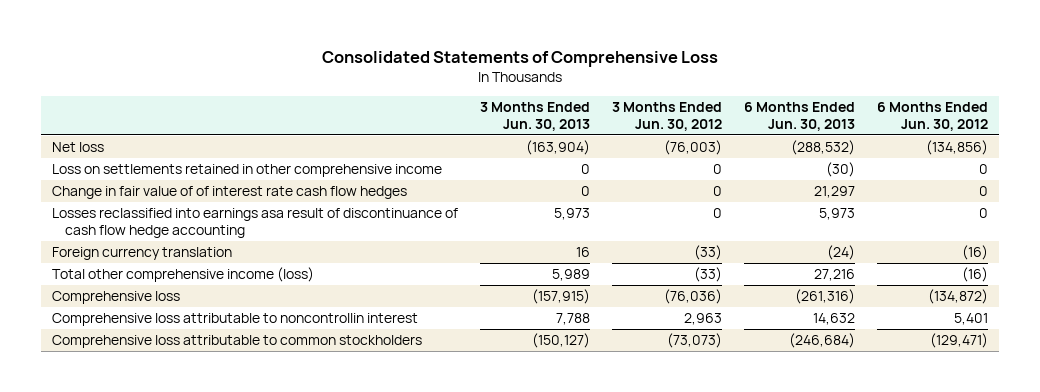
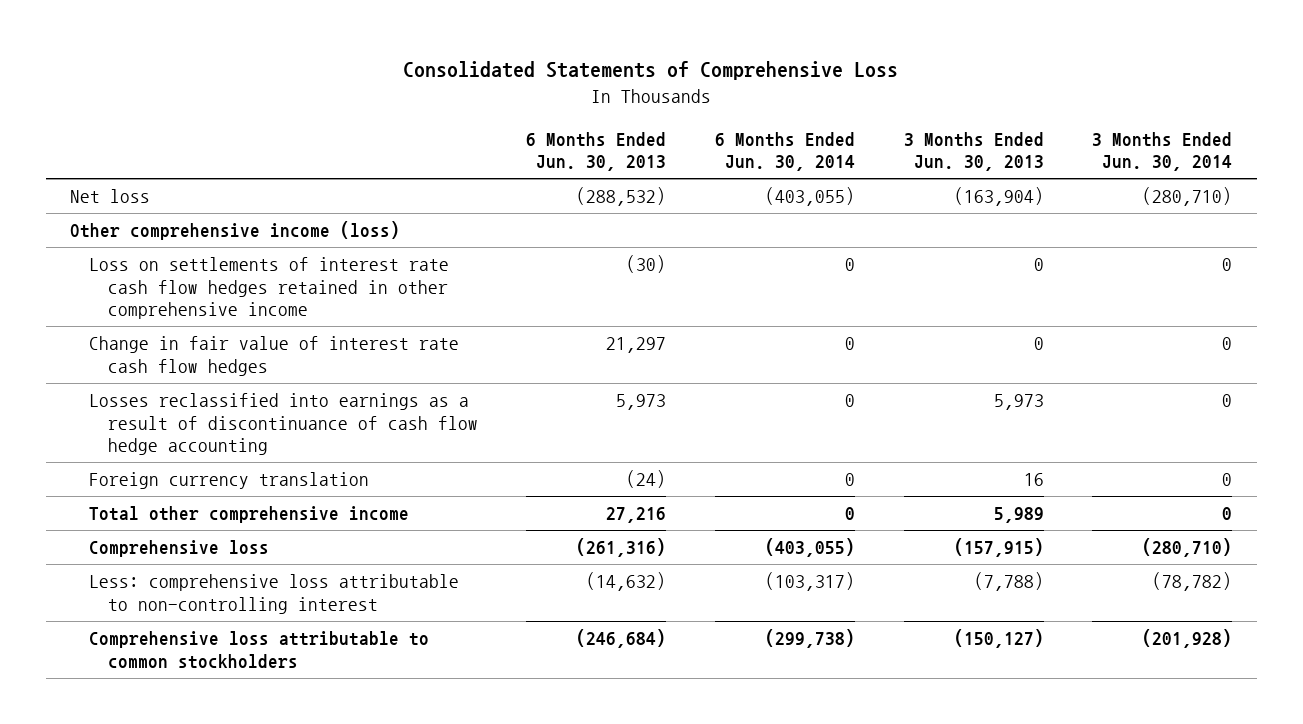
[612,102,723,131] 3 Months Ended Jun. 30, 2012 -> none
[877,102,989,131] 6 Months Ended Jun. 30, 2012 -> none
none -> [714,131,855,172] 6 Months Ended Jun. 30, 2014
none -> [1092,131,1233,172] 3 Months Ended Jun. 30, 2014
none -> [70,221,401,241] Other comprehensive income (loss)
[51,164,442,178] Loss on settlements retained in other comprehensive income -> [89,257,450,320] Loss on settlements of interest rate cash flow hedges retained in other comprehensive income
[51,186,407,200] Change in fair value of of interest rate cash flow hedges -> [89,336,460,376] Change in fair value of interest rate cash flow hedges
[51,208,458,238] Losses reclassified into earnings asa result of discontinuance of cash flow hedge accounting -> [89,393,478,456] Losses reclassified into earnings as a result of discontinuance of cash flow hedge accounting
[51,267,314,283] Total other comprehensive income (loss) -> [89,506,410,524] Total other comprehensive income
[51,313,418,327] Comprehensive loss attributable to noncontrollin interest -> [89,574,460,614] Less: comprehensive loss attributable to non-controlling interest
[555,313,590,326] 7,788 -> [973,572,1044,592] (7,788)
[813,313,856,326] 14,632 -> [586,572,667,592] (14,632)

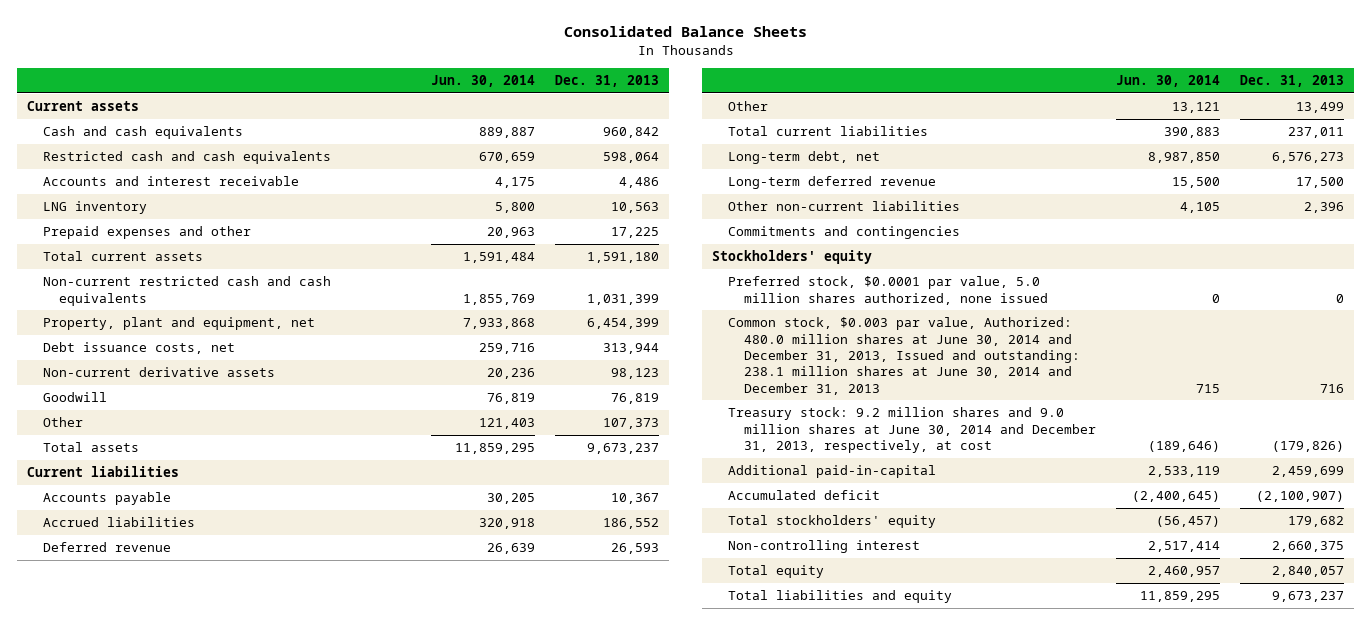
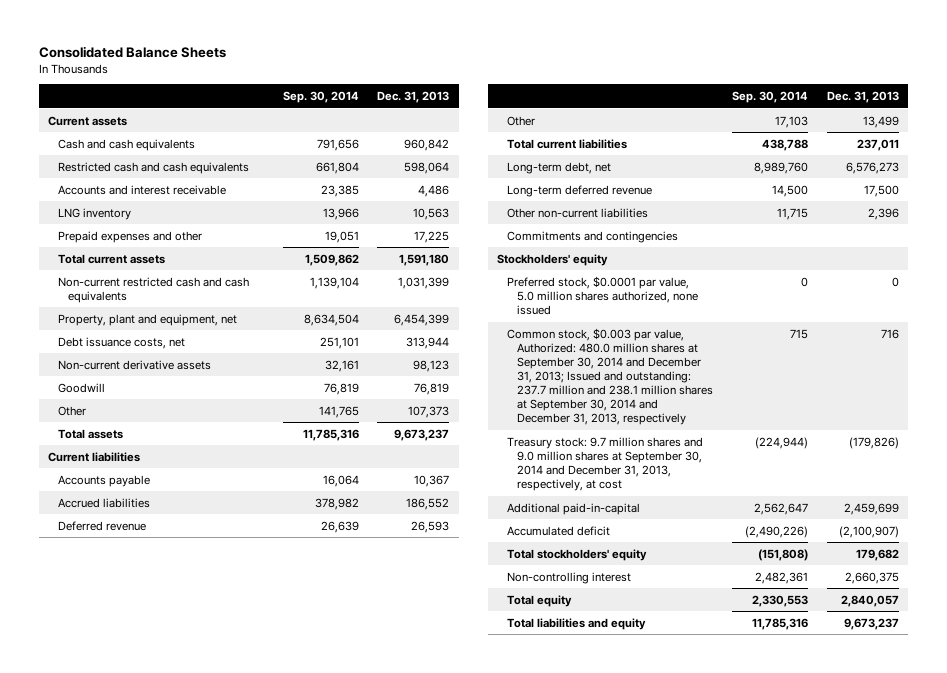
[431,74,536,87] Jun. 30, 2014 -> none
none -> [282,91,359,104] Sep. 30, 2014
[728,317,1081,395] Common stock, $0.003 par value, Authorized: 480.0 million shares at June 30, 2014 and December 31, 2013, Issued and outstanding: 238.1 million shares at June 30, 2014 and December 31, 2013 -> [507,327,714,426] Common stock, $0.003 par value, Authorized: 480.0 million shares at September 30, 2014 and December 31, 2013; Issued and outstanding: 237.7 million and 238.1 million shares at September 30, 2014 and December 31, 2013, respectively
[728,407,1097,453] Treasury stock: 9.2 million shares and 9.0 million shares at June 30, 2014 and December 31, 2013, respectively, at cost -> [507,436,704,492] Treasury stock: 9.7 million shares and 9.0 million shares at September 30, 2014 and December 31, 2013, respectively, at cost

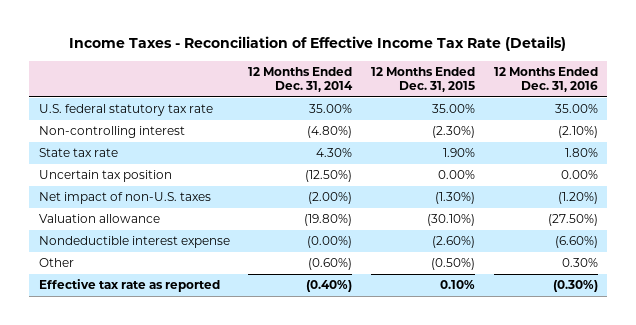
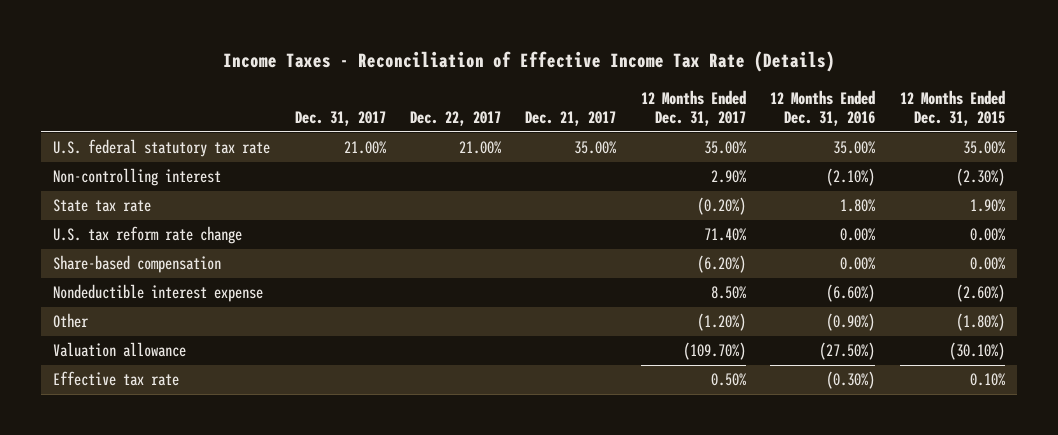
[248,66,354,93] 12 Months Ended Dec. 31, 2014 -> none
none -> [294,111,386,127] Dec. 31, 2017
none -> [410,111,502,127] Dec. 22, 2017
none -> [525,111,617,127] Dec. 21, 2017
none -> [640,89,746,127] 12 Months Ended Dec. 31, 2017
[38,170,172,183] Uncertain tax position -> none
[38,192,211,205] Net impact of non-U.S. taxes -> none
none -> [53,226,243,245] U.S. tax reform rate change
none -> [53,255,222,274] Share-based compensation
[431,258,476,271] (0.50%) -> [955,313,1005,332] (1.80%)
[561,258,598,268] 0.30% -> [826,313,876,332] (0.90%)
[38,214,160,224] Valuation allowance -> [53,342,187,358] Valuation allowance
[38,279,220,293] Effective tax rate as reported -> [53,371,180,387] Effective tax rate

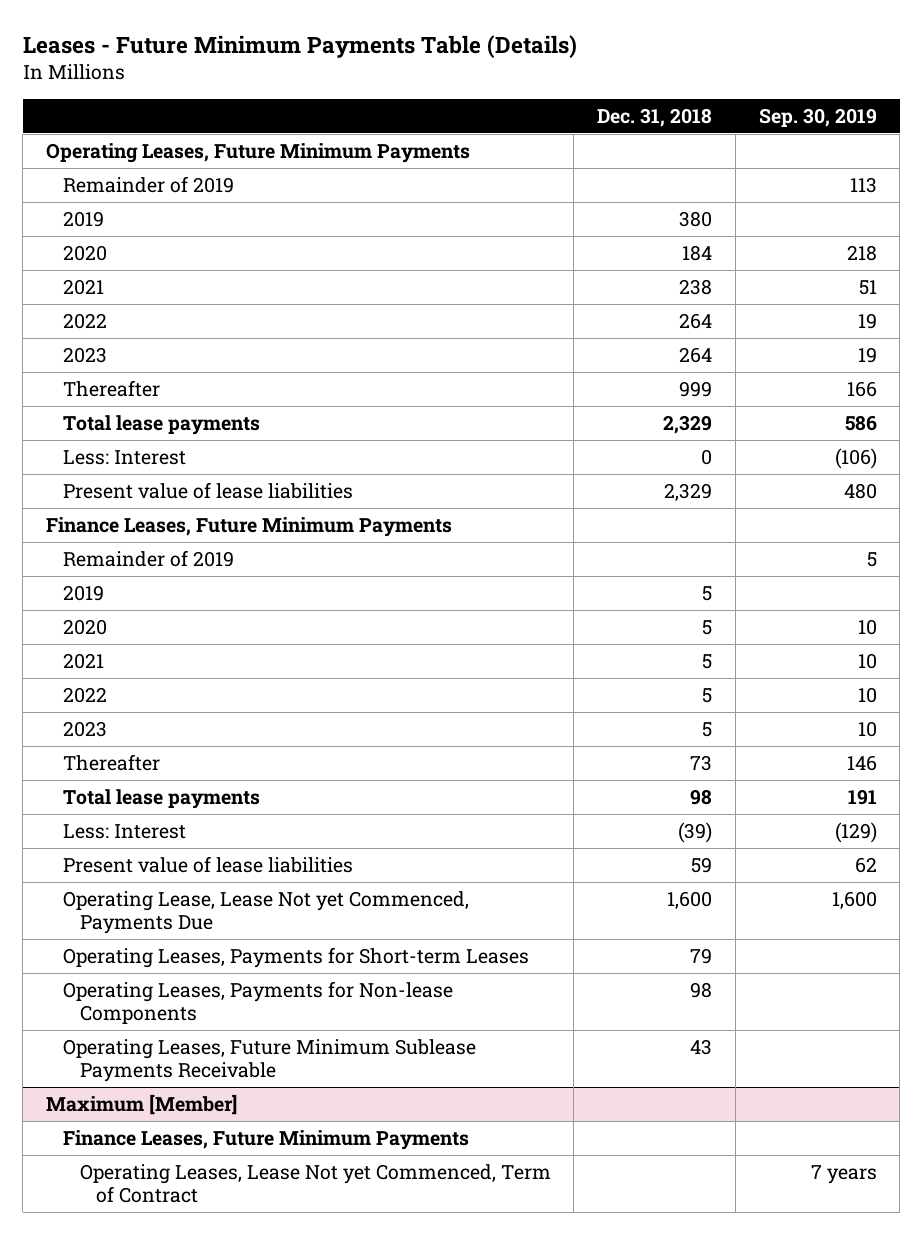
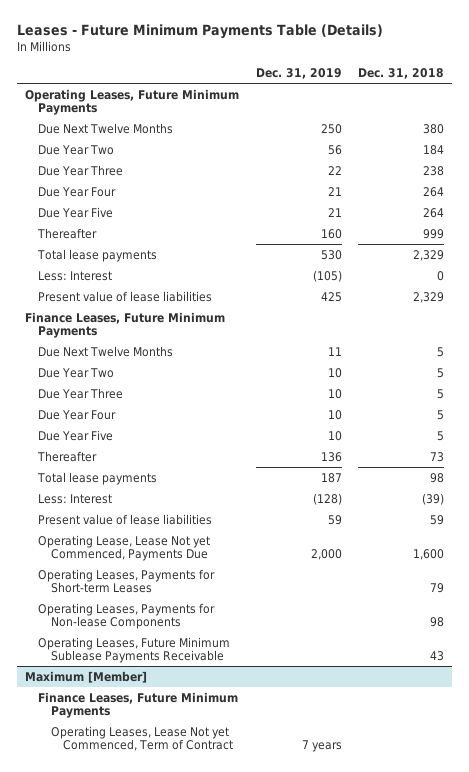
[758,107,877,127] Sep. 30, 2019 -> none
none -> [255,68,342,80] Dec. 31, 2019
[62,175,234,193] Remainder of 2019 -> none
[62,210,104,227] 2019 -> [38,122,174,134] Due Next Twelve Months
[62,244,107,261] 2020 -> [38,144,115,155] Due Year Two
[62,278,104,295] 2021 -> [38,164,124,176] Due Year Three
[62,312,107,329] 2022 -> [38,186,117,197] Due Year Four
[62,346,107,363] 2023 -> [38,206,114,218] Due Year Five
[62,549,234,567] Remainder of 2019 -> none
[62,584,104,601] 2019 -> [38,345,174,357] Due Next Twelve Months
[62,618,107,635] 2020 -> [38,367,115,378] Due Year Two
[62,652,104,669] 2021 -> [38,387,124,399] Due Year Three
[62,686,107,703] 2022 -> [38,409,117,420] Due Year Four
[62,720,107,737] 2023 -> [38,429,114,441] Due Year Five

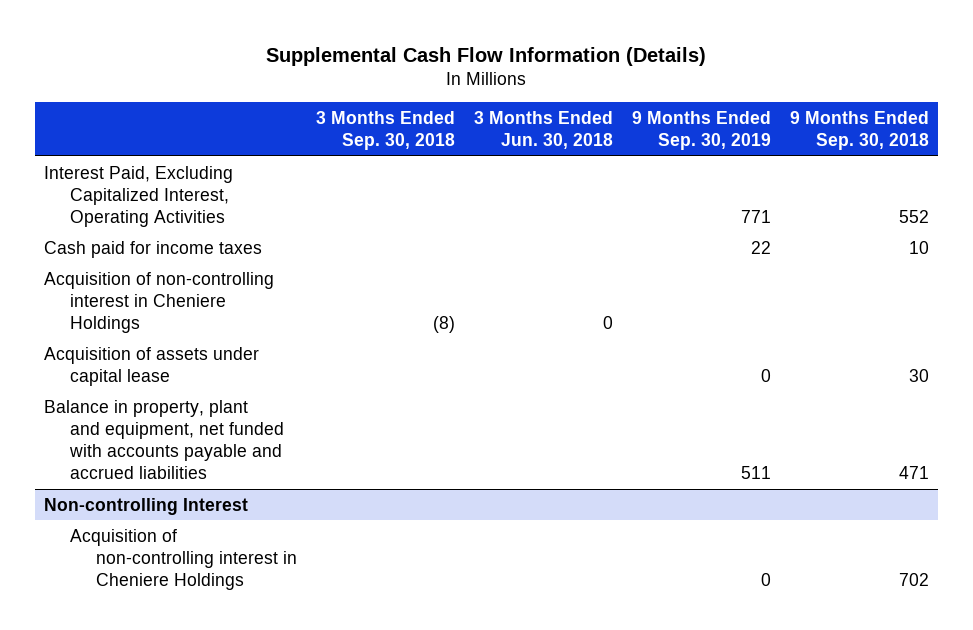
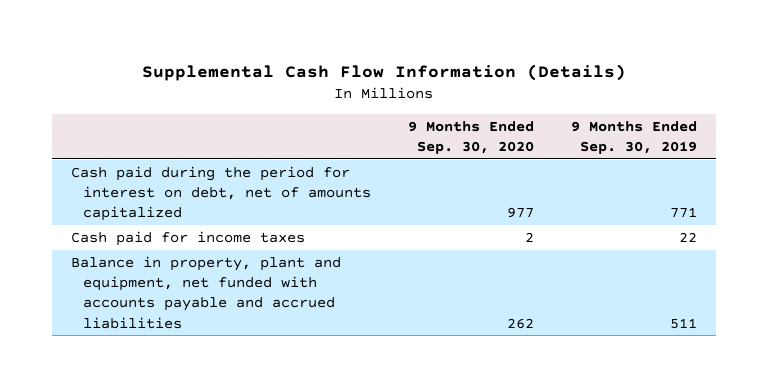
[315,111,455,151] 3 Months Ended Sep. 30, 2018 -> none
[473,111,613,150] 3 Months Ended Jun. 30, 2018 -> none
[789,111,929,151] 9 Months Ended Sep. 30, 2018 -> none
none -> [407,120,534,155] 9 Months Ended Sep. 30, 2020
[44,165,234,227] Interest Paid, Excluding Capitalized Interest, Operating Activities -> [71,166,371,222] Cash paid during the period for interest on debt, net of amounts capitalized
[44,271,275,333] Acquisition of non-controlling interest in Cheniere Holdings -> none
[44,346,260,386] Acquisition of assets under capital lease -> none
[44,497,249,515] Non-controlling Interest -> none
[69,528,297,590] Acquisition of non-controlling interest in Cheniere Holdings -> none

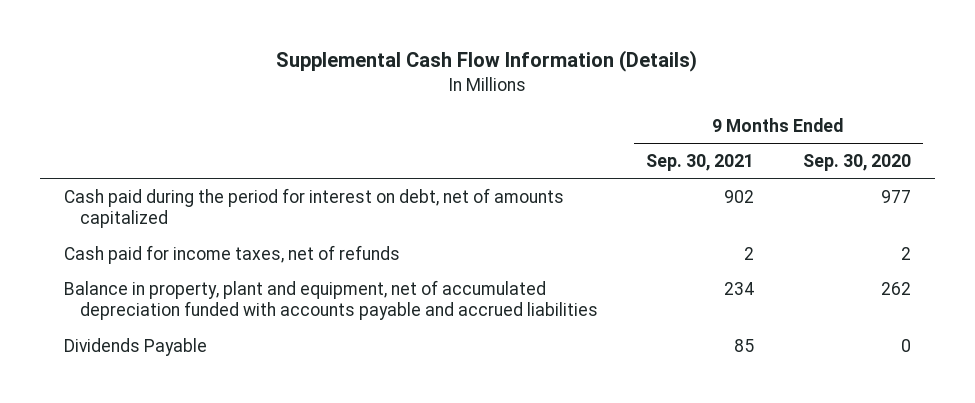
[571,120,698,155] 9 Months Ended Sep. 30, 2019 -> none
none -> [646,154,755,172] Sep. 30, 2021
[71,231,306,247] Cash paid for income taxes -> [63,244,400,264] Cash paid for income taxes, net of refunds
[71,256,342,329] Balance in property, plant and equipment, net funded with accounts payable and accrued liabilities -> [63,279,599,321] Balance in property, plant and equipment, net of accumulated depreciation funded with accounts payable and accrued liabilities
none -> [63,337,207,356] Dividends Payable

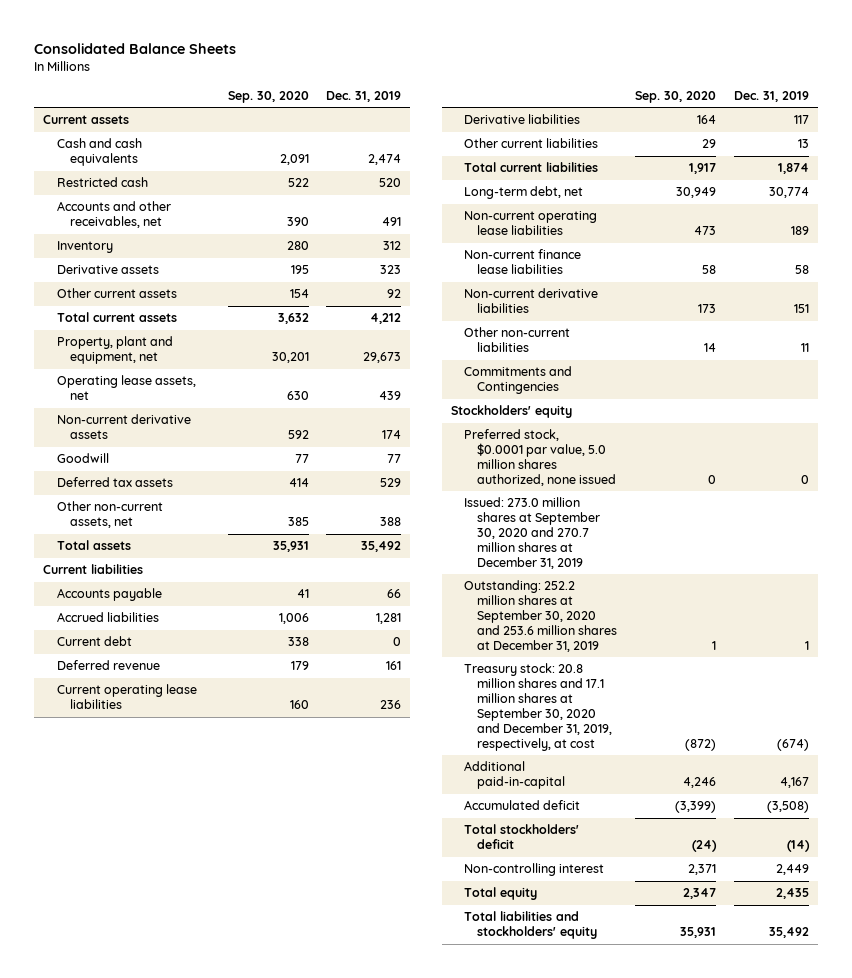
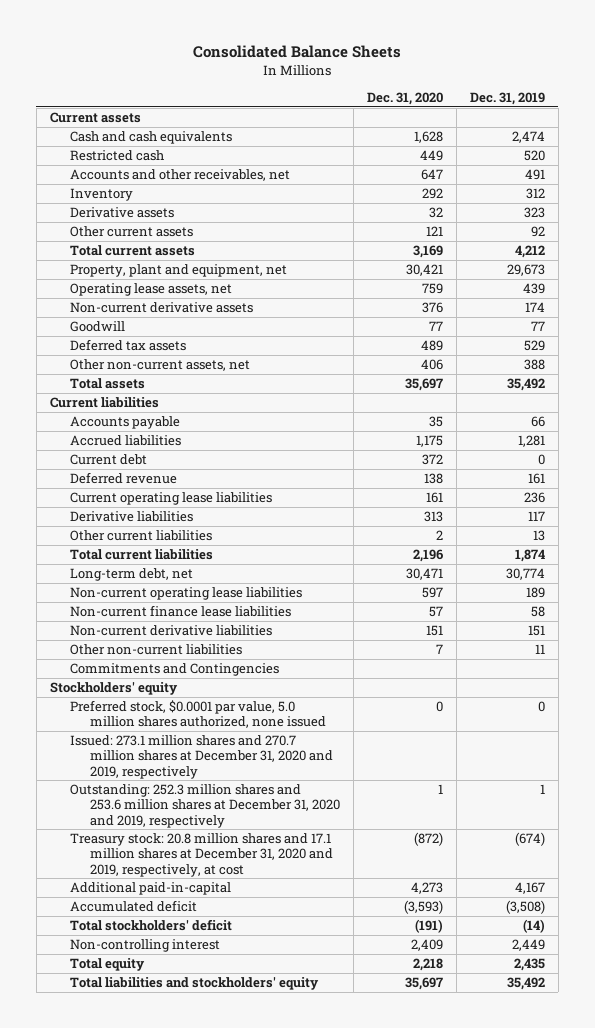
[227,91,309,104] Sep. 30, 2020 -> none
none -> [367,92,444,106] Dec. 31, 2020
[463,497,601,570] Issued: 273.0 million shares at September 30, 2020 and 270.7 million shares at December 31, 2019 -> [70,735,334,779] Issued: 273.1 million shares and 270.7 million shares at December 31, 2020 and 2019, respectively
[463,580,618,653] Outstanding: 252.2 million shares at September 30, 2020 and 253.6 million shares at December 31, 2019 -> [70,784,341,828] Outstanding: 252.3 million shares and 253.6 million shares at December 31, 2020 and 2019, respectively
[463,663,613,752] Treasury stock: 20.8 million shares and 17.1 million shares at September 30, 2020 and December 31, 2019, respectively, at cost -> [70,833,334,877] Treasury stock: 20.8 million shares and 17.1 million shares at December 31, 2020 and 2019, respectively, at cost

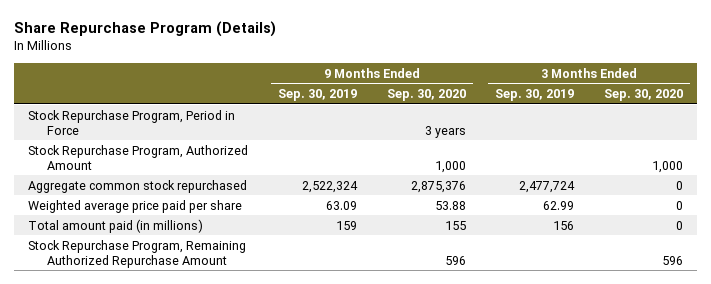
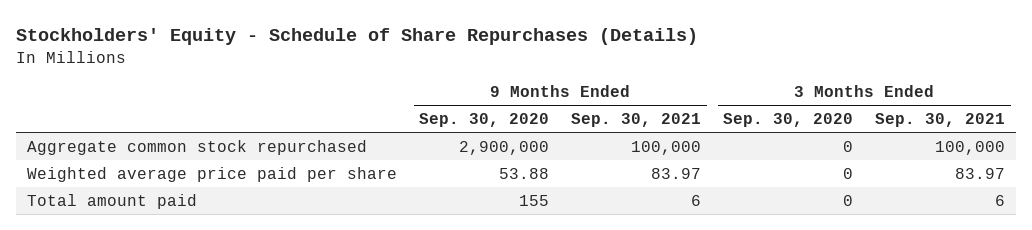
[13,21,276,38] Share Repurchase Program (Details) -> [16,27,699,45] Stockholders' Equity - Schedule of Share Repurchases (Details)
[277,88,357,101] Sep. 30, 2019 -> none
[495,88,575,101] Sep. 30, 2019 -> none
none -> [571,113,702,128] Sep. 30, 2021
none -> [875,113,1006,128] Sep. 30, 2021
[28,109,236,135] Stock Repurchase Program, Period in Force -> none
[28,144,249,170] Stock Repurchase Program, Authorized Amount -> none
[410,180,466,193] 2,875,376 -> [459,140,550,155] 2,900,000
[28,239,247,268] Stock Repurchase Program, Remaining Authorized Repurchase Amount -> none
[28,218,204,233] Total amount paid (in millions) -> [27,193,198,209] Total amount paid

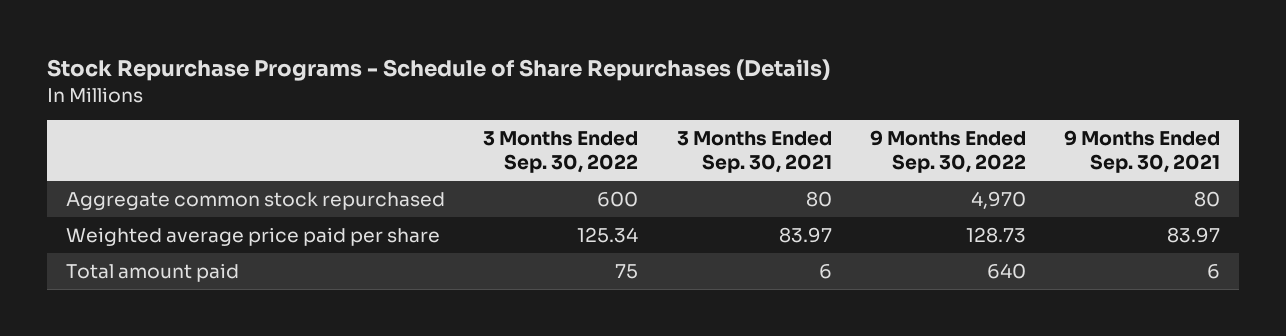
[16,27,699,45] Stockholders' Equity - Schedule of Share Repurchases (Details) -> [46,59,830,82] Stock Repurchase Programs - Schedule of Share Repurchases (Details)
[419,113,550,128] Sep. 30, 2020 -> none
[723,113,854,128] Sep. 30, 2020 -> none
none -> [483,131,639,174] 3 Months Ended Sep. 30, 2022
none -> [869,130,1026,174] 9 Months Ended Sep. 30, 2022
[631,140,702,155] 100,000 -> [1194,191,1221,208] 80
[935,140,1006,155] 100,000 -> [805,191,832,208] 80

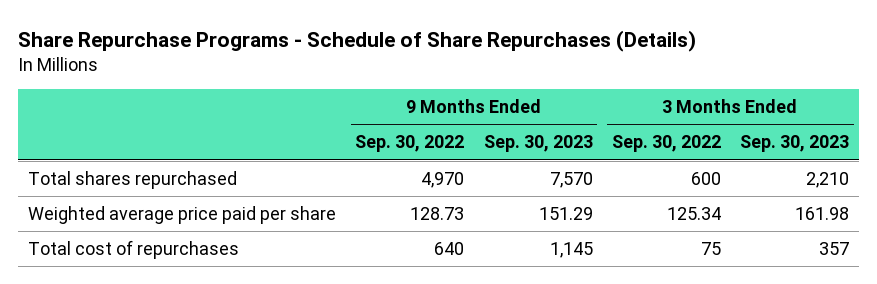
[46,59,830,82] Stock Repurchase Programs - Schedule of Share Repurchases (Details) -> [18,29,697,52] Share Repurchase Programs - Schedule of Share Repurchases (Details)
[676,131,832,174] 3 Months Ended Sep. 30, 2021 -> none
[1064,130,1221,174] 9 Months Ended Sep. 30, 2021 -> none
none -> [483,135,593,153] Sep. 30, 2023
none -> [739,135,849,153] Sep. 30, 2023
[65,192,445,211] Aggregate common stock repurchased -> [28,171,238,190] Total shares repurchased
[65,263,239,283] Total amount paid -> [28,240,240,260] Total cost of repurchases

